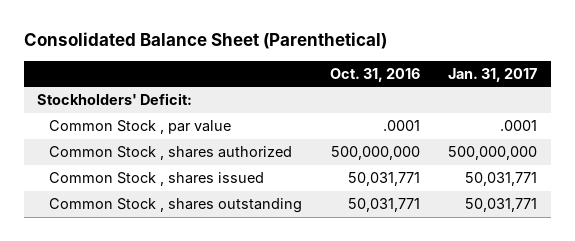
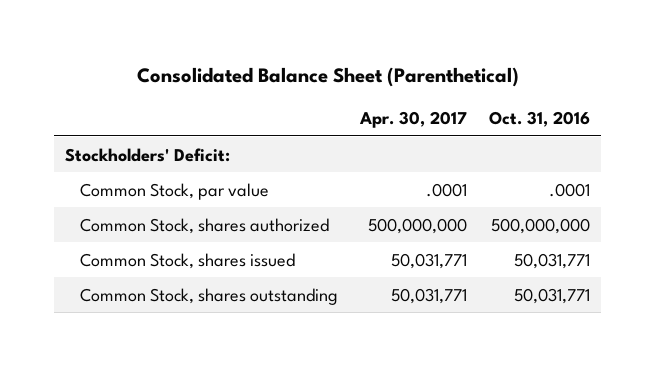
[448,67,538,82] Jan. 31, 2017 -> none
none -> [359,110,468,128] Apr. 30, 2017
[49,120,232,135] Common Stock , par value -> [79,182,269,200] Common Stock, par value
[49,146,293,161] Common Stock , shares authorized -> [79,217,329,234] Common Stock, shares authorized
[49,172,265,187] Common Stock , shares issued -> [79,252,295,269] Common Stock, shares issued
[49,198,303,214] Common Stock , shares outstanding -> [79,287,338,305] Common Stock, shares outstanding

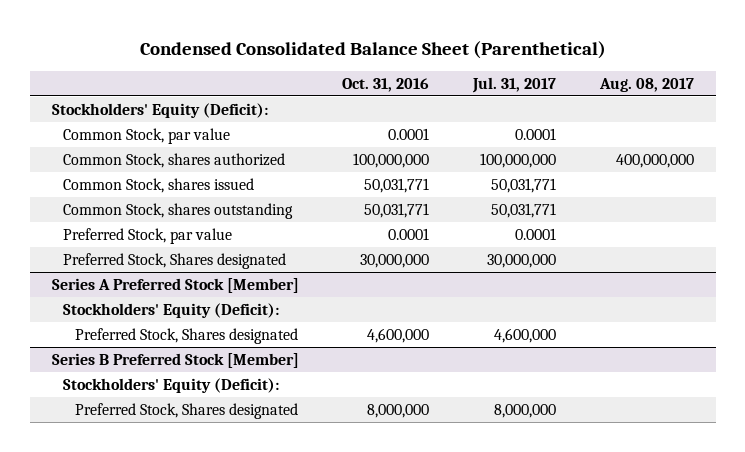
[136,67,519,88] Consolidated Balance Sheet (Parenthetical) -> [139,40,606,59] Condensed Consolidated Balance Sheet (Parenthetical)
[359,110,468,128] Apr. 30, 2017 -> none
none -> [472,76,557,93] Jul. 31, 2017
none -> [598,77,694,92] Aug. 08, 2017
[65,147,231,162] Stockholders' Deficit: -> [51,103,268,119] Stockholders' Equity (Deficit):
[549,182,591,197] .0001 -> [388,128,430,141] 0.0001
[491,217,591,234] 500,000,000 -> [353,153,430,169] 100,000,000
none -> [63,228,233,245] Preferred Stock, par value
none -> [63,253,287,270] Preferred Stock, Shares designated
none -> [51,278,299,294] Series A Preferred Stock [Member]
none -> [63,303,280,319] Stockholders' Equity (Deficit):
none -> [74,328,298,345] Preferred Stock, Shares designated
none -> [51,353,299,369] Series B Preferred Stock [Member]
none -> [63,378,280,394] Stockholders' Equity (Deficit):
none -> [74,403,298,420] Preferred Stock, Shares designated

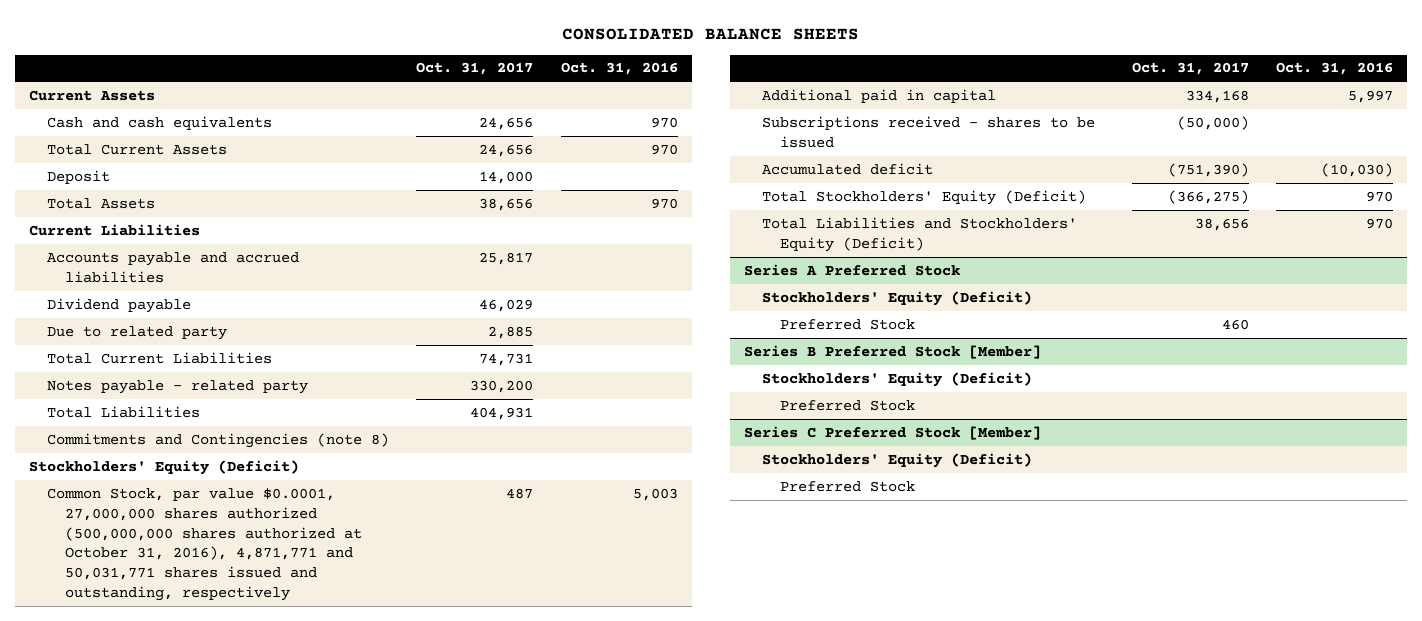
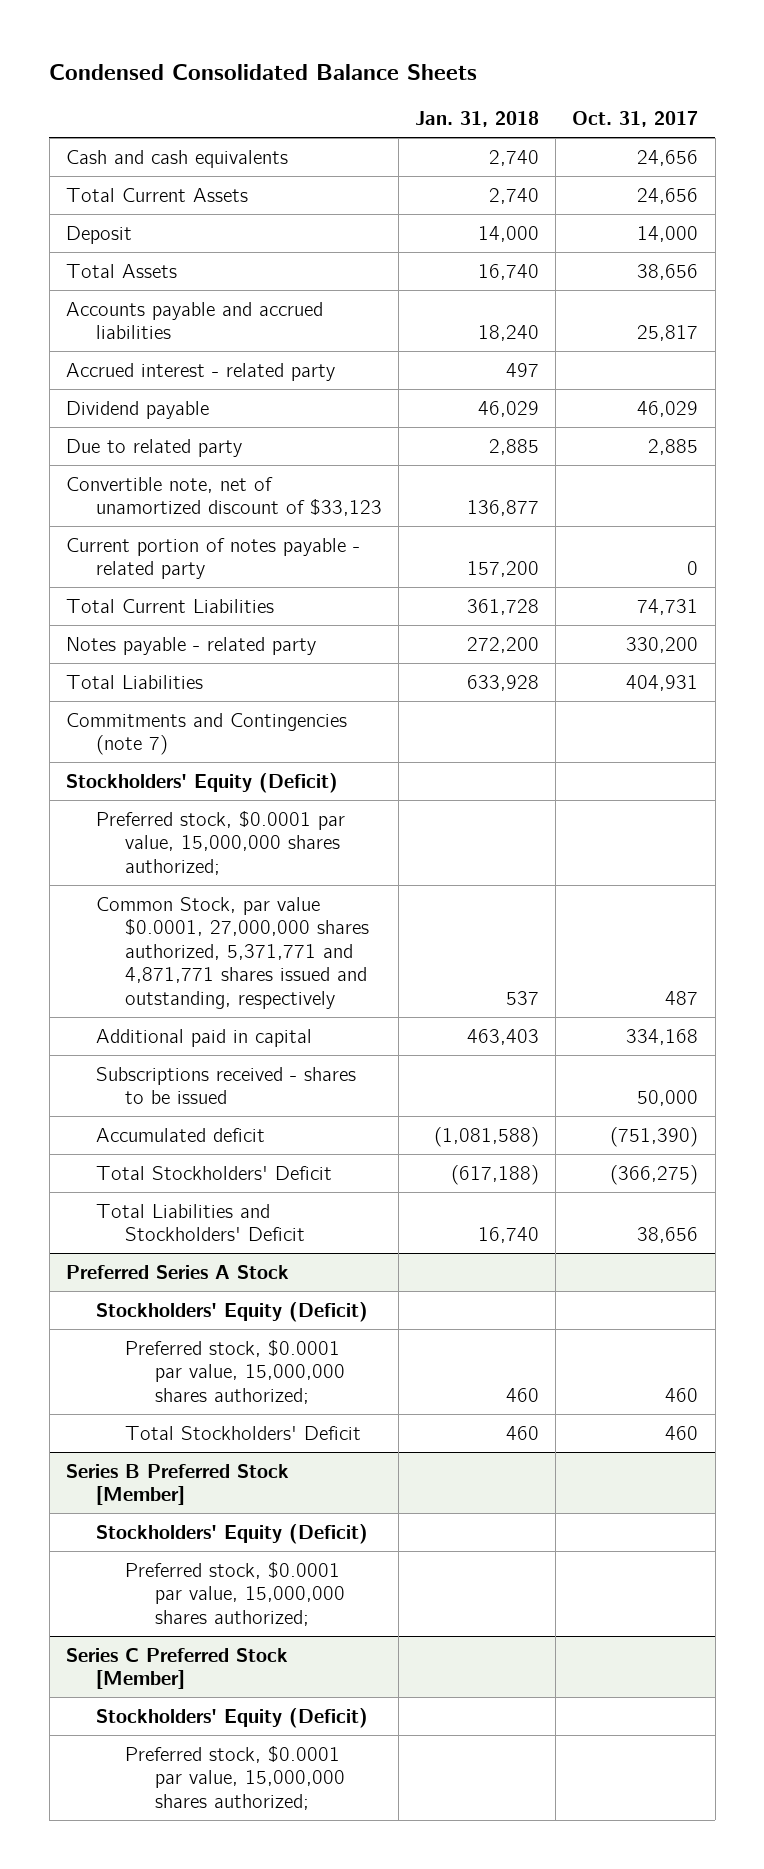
[562,28,860,41] CONSOLIDATED BALANCE SHEETS -> [49,63,478,80] Condensed Consolidated Balance Sheets
[561,62,679,76] Oct. 31, 2016 -> none
none -> [414,111,539,128] Jan. 31, 2018
[28,89,155,101] Current Assets -> none
[28,223,200,236] Current Liabilities -> none
none -> [65,362,335,381] Accrued interest - related party
none -> [65,476,382,517] Convertible note, net of unamortized discount of $33,123
none -> [65,537,360,580] Current portion of notes payable - related party
[46,432,389,448] Commitments and Contingencies (note 8) -> [65,712,347,756] Commitments and Contingencies (note 7)
none -> [95,810,345,875] Preferred stock, $0.0001 par value, 15,000,000 shares authorized;
[46,487,362,602] Common Stock, par value $0.0001, 27,000,000 shares authorized (500,000,000 shares authorized at October 31, 2016), 4,871,771 and 50,031,771 shares issued and outstanding, respectively -> [95,896,370,1009] Common Stock, par value $0.0001, 27,000,000 shares authorized, 5,371,771 and 4,871,771 shares issued and outstanding, respectively
[1176,115,1249,130] (50,000) -> [637,1090,699,1107] 50,000
[762,189,1087,205] Total Stockholders' Equity (Deficit) -> [95,1165,332,1180] Total Stockholders' Deficit
[762,216,1078,252] Total Liabilities and Stockholders' Equity (Deficit) -> [95,1203,306,1242] Total Liabilities and Stockholders' Deficit
[744,263,961,276] Series A Preferred Stock -> [65,1264,289,1279] Preferred Series A Stock
[779,318,915,330] Preferred Stock -> [125,1339,346,1404] Preferred stock, $0.0001 par value, 15,000,000 shares authorized;
none -> [125,1425,362,1440] Total Stockholders' Deficit
[779,399,915,411] Preferred Stock -> [125,1561,346,1626] Preferred stock, $0.0001 par value, 15,000,000 shares authorized;
[779,480,915,492] Preferred Stock -> [125,1745,346,1810] Preferred stock, $0.0001 par value, 15,000,000 shares authorized;

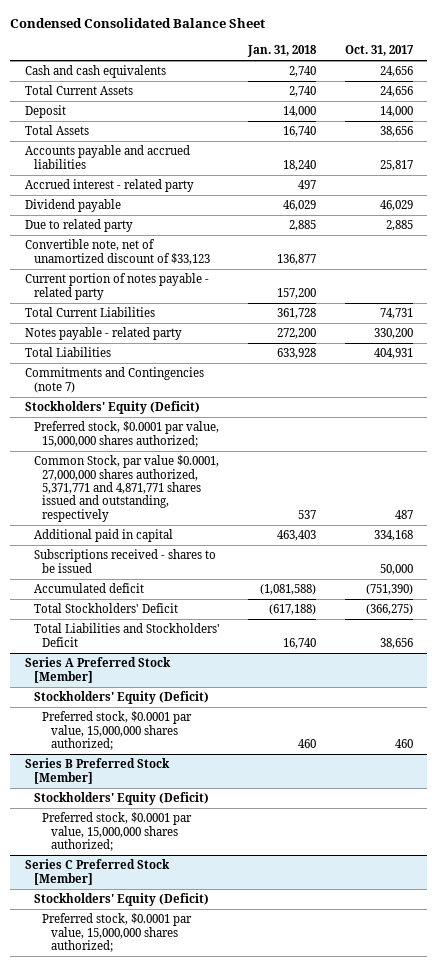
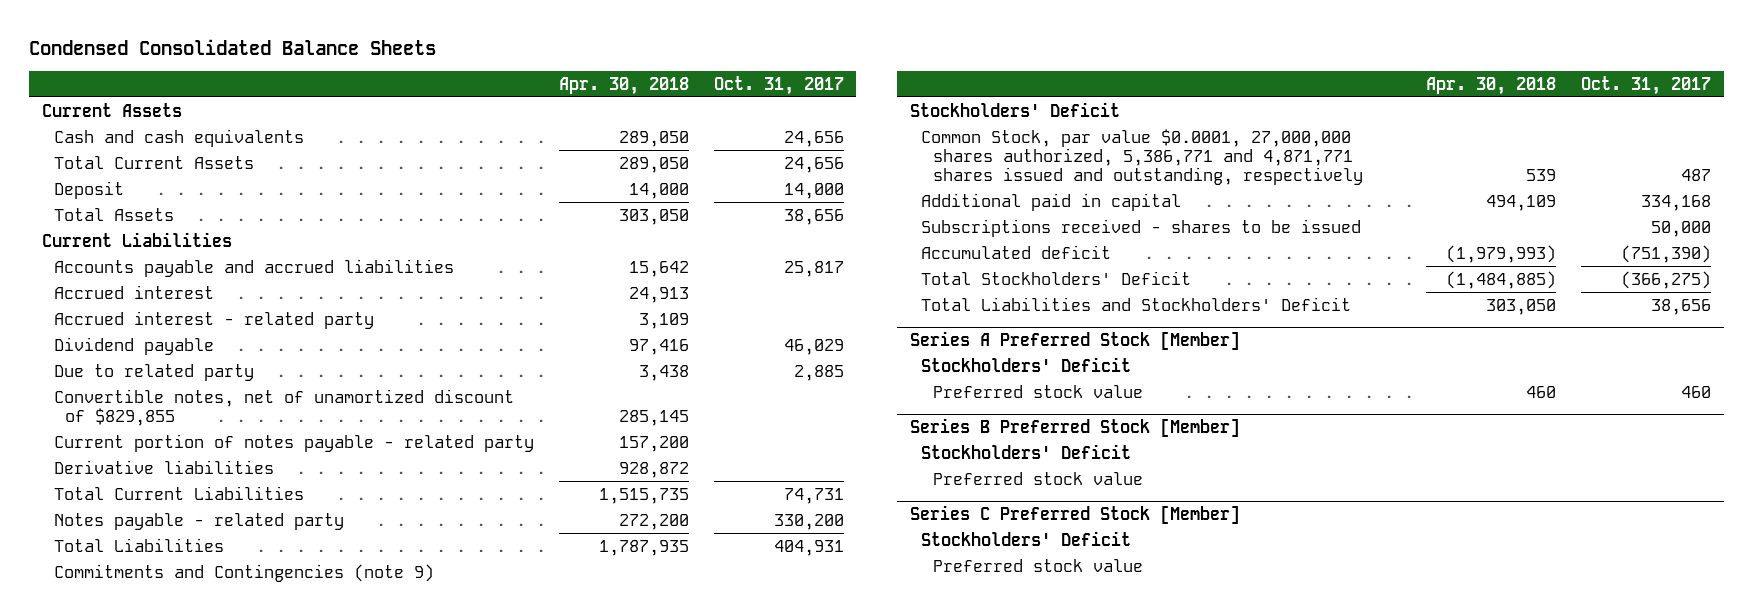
[10,18,266,29] Condensed Consolidated Balance Sheet -> [29,38,437,55] Condensed Consolidated Balance Sheets
[247,44,318,57] Jan. 31, 2018 -> none
none -> [558,76,689,95] Apr. 30, 2018
none -> [41,102,182,117] Current Assets
none -> [41,231,232,247] Current Liabilities
none -> [53,284,214,299] Accrued interest
[24,239,210,265] Convertible note, net of unamortized discount of $33,123 -> [53,388,514,426] Convertible notes, net of unamortized discount of $829,855
none -> [53,459,274,474] Derivative liabilities
[33,421,219,447] Preferred stock, $0.0001 par value, 15,000,000 shares authorized; -> none
[24,367,204,393] Commitments and Contingencies (note 7) -> [53,563,434,582] Commitments and Contingencies (note 9)
[24,401,200,415] Stockholders' Equity (Deficit) -> [909,101,1120,117] Stockholders' Deficit
[33,455,219,522] Common Stock, par value $0.0001, 27,000,000 shares authorized, 5,371,771 and 4,871,771 shares issued and outstanding, respectively -> [921,128,1364,185] Common Stock, par value $0.0001, 27,000,000 shares authorized, 5,386,771 and 4,871,771 shares issued and outstanding, respectively
[33,691,209,705] Stockholders' Equity (Deficit) -> [921,356,1132,372] Stockholders' Deficit
[42,711,193,750] Preferred stock, $0.0001 par value, 15,000,000 shares authorized; -> [933,384,1144,398] Preferred stock value
[33,792,209,806] Stockholders' Equity (Deficit) -> [921,443,1132,459] Stockholders' Deficit
[42,812,193,851] Preferred stock, $0.0001 par value, 15,000,000 shares authorized; -> [933,471,1144,485] Preferred stock value
[33,893,209,907] Stockholders' Equity (Deficit) -> [921,530,1132,546] Stockholders' Deficit
[42,913,193,952] Preferred stock, $0.0001 par value, 15,000,000 shares authorized; -> [933,558,1144,572] Preferred stock value

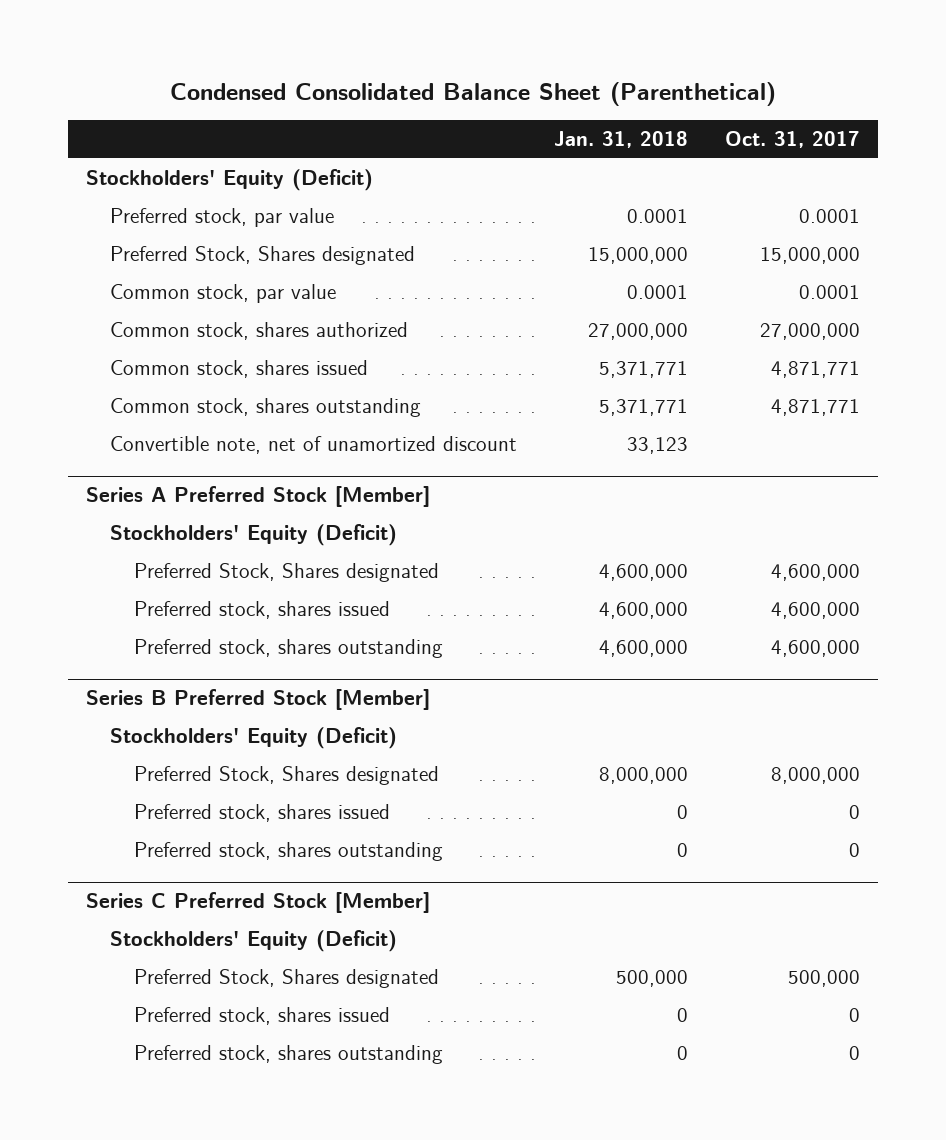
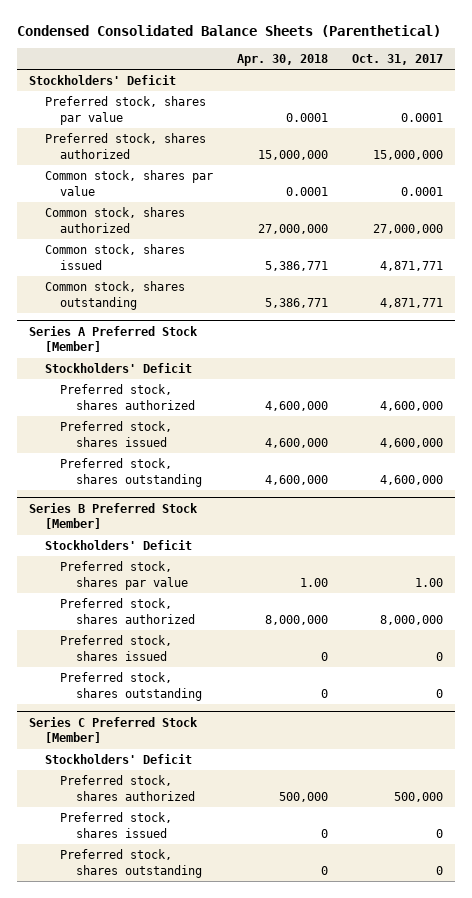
[170,81,777,106] Condensed Consolidated Balance Sheet (Parenthetical) -> [16,24,441,37] Condensed Consolidated Balance Sheets (Parenthetical)
[554,131,689,149] Jan. 31, 2018 -> none
none -> [236,54,328,67] Apr. 30, 2018
[86,168,374,191] Stockholders' Equity (Deficit) -> [28,75,176,86] Stockholders' Deficit
[110,207,335,227] Preferred stock, par value -> [44,96,206,125] Preferred stock, shares par value
[110,245,416,265] Preferred Stock, Shares designated -> [44,133,206,159] Preferred stock, shares authorized
[110,283,337,303] Common stock, par value -> [44,170,213,196] Common stock, shares par value
[110,435,518,454] Convertible note, net of unamortized discount -> none
[110,523,398,546] Stockholders' Equity (Deficit) -> [44,363,192,374] Stockholders' Deficit
[134,562,440,582] Preferred Stock, Shares designated -> [60,384,196,410] Preferred stock, shares authorized
[110,726,398,749] Stockholders' Equity (Deficit) -> [44,540,192,551] Stockholders' Deficit
none -> [60,561,189,590] Preferred stock, shares par value
[134,765,440,785] Preferred Stock, Shares designated -> [60,598,196,624] Preferred stock, shares authorized
[110,929,398,952] Stockholders' Equity (Deficit) -> [44,754,192,765] Stockholders' Deficit
[134,968,440,988] Preferred Stock, Shares designated -> [60,775,196,801] Preferred stock, shares authorized

